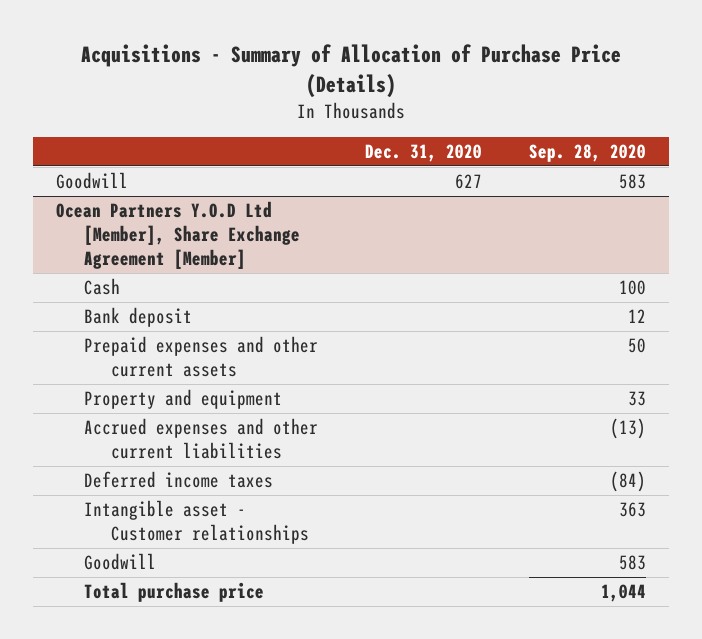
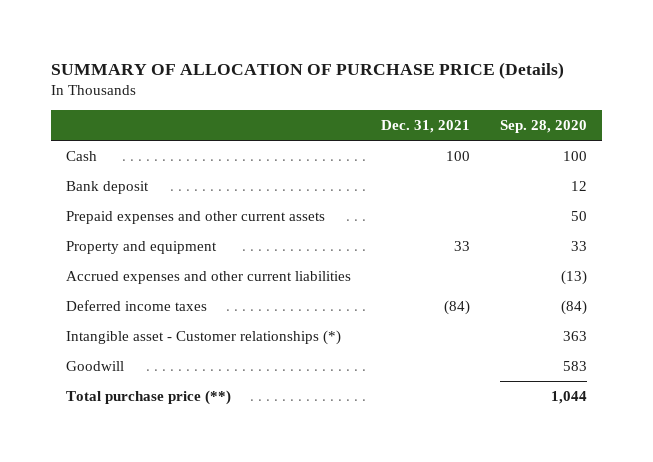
[81,44,622,98] Acquisitions - Summary of Allocation of Purchase Price (Details) -> [51,61,565,79] SUMMARY OF ALLOCATION OF PURCHASE PRICE (Details)
[364,143,482,162] Dec. 31, 2020 -> none
none -> [380,120,470,134] Dec. 31, 2021
[56,172,129,190] Goodwill -> none
[56,201,300,270] Ocean Partners Y.O.D Ltd [Member], Share Exchange Agreement [Member] -> none
[83,500,309,545] Intangible asset - Customer relationships -> [66,329,342,345] Intangible asset - Customer relationships (*)
[83,582,264,603] Total purchase price -> [66,389,232,405] Total purchase price (**)

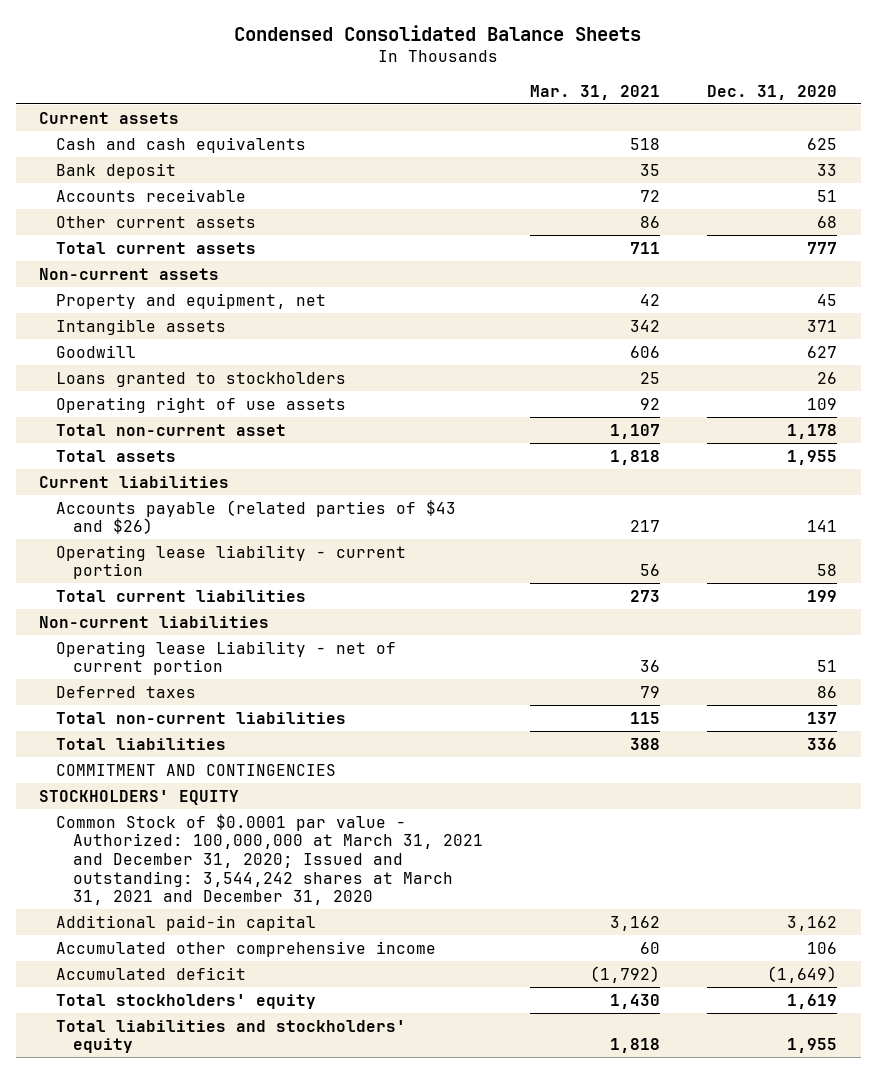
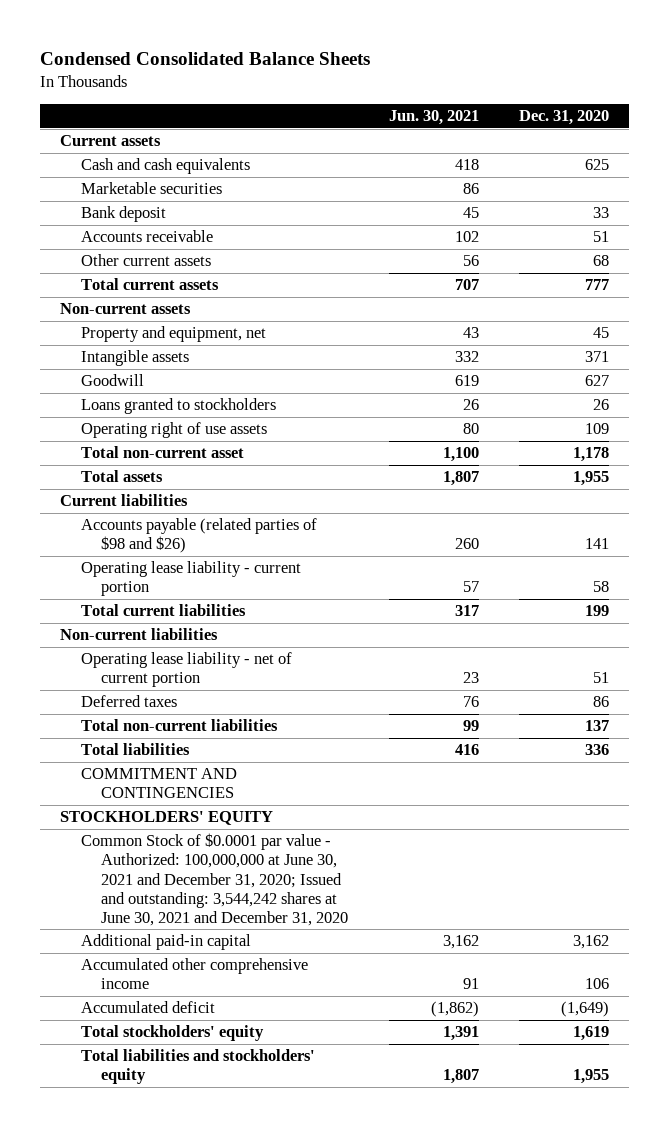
[530,84,661,100] Mar. 31, 2021 -> none
none -> [388,109,479,125] Jun. 30, 2021
none -> [80,182,222,195] Marketable securities
[56,499,457,535] Accounts payable (related parties of $43 and $26) -> [80,518,317,554] Accounts payable (related parties of $98 and $26)
[56,640,397,676] Operating lease Liability - net of current portion -> [80,652,292,688] Operating lease liability - net of current portion
[56,813,483,906] Common Stock of $0.0001 par value - Authorized: 100,000,000 at March 31, 2021 and December 31, 2020; Issued and outstanding: 3,544,242 shares at March 31, 2021 and December 31, 2020 -> [80,833,349,926] Common Stock of $0.0001 par value - Authorized: 100,000,000 at June 30, 2021 and December 31, 2020; Issued and outstanding: 3,544,242 shares at June 30, 2021 and December 31, 2020

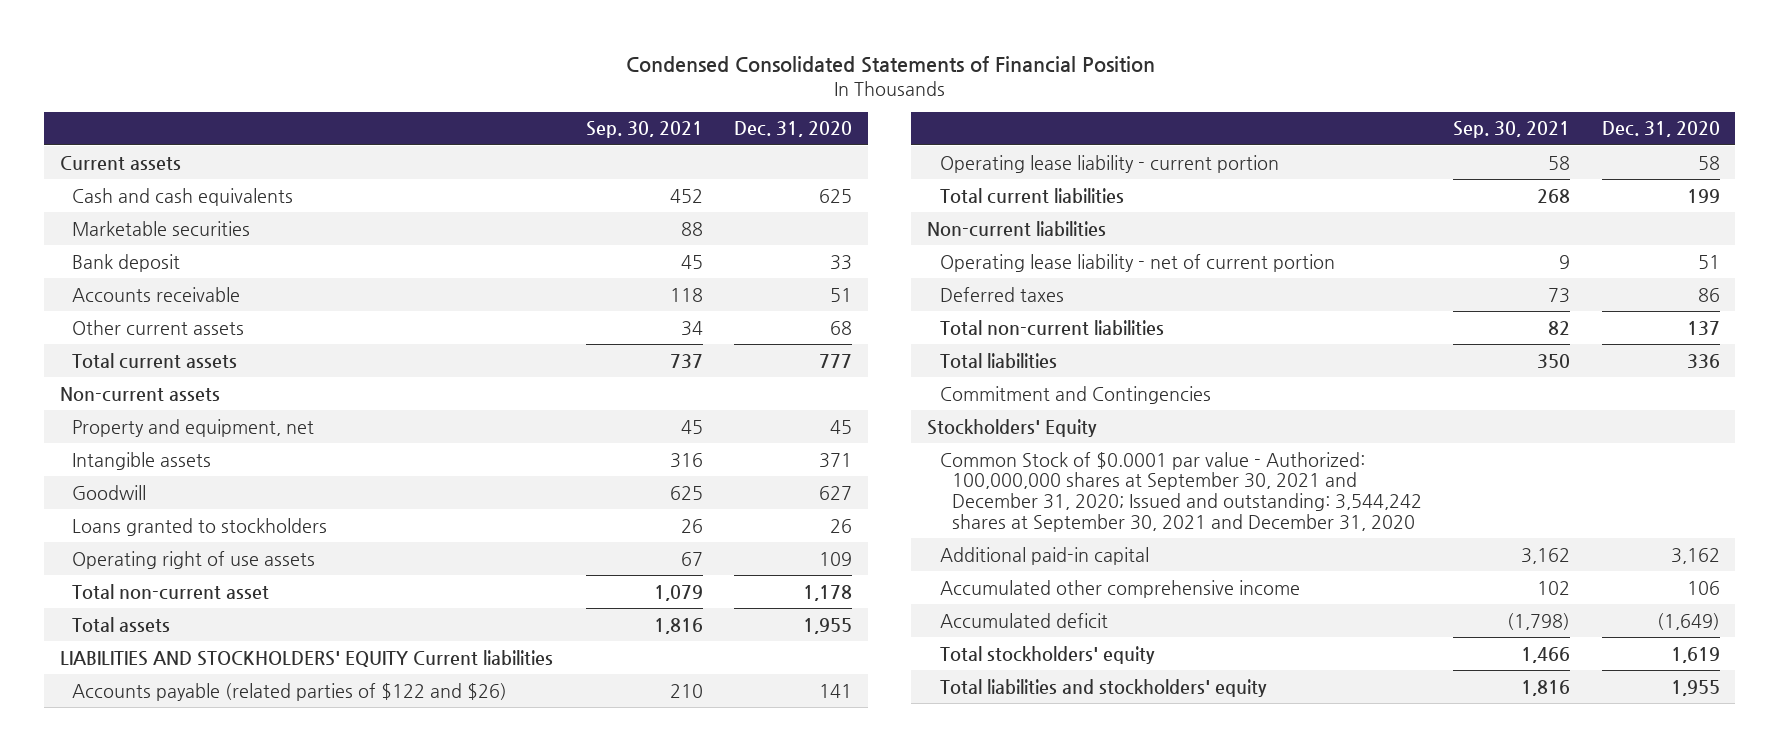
[39,52,370,66] Condensed Consolidated Balance Sheets -> [625,56,1155,74] Condensed Consolidated Statements of Financial Position
[388,109,479,125] Jun. 30, 2021 -> none
none -> [586,121,704,139] Sep. 30, 2021
[59,494,188,507] Current liabilities -> [59,649,553,667] LIABILITIES AND STOCKHOLDERS' EQUITY Current liabilities
[80,518,317,554] Accounts payable (related parties of $98 and $26) -> [72,682,508,701] Accounts payable (related parties of $122 and $26)
[80,768,237,799] COMMITMENT AND CONTINGENCIES -> [939,385,1211,404] Commitment and Contingencies
[59,811,273,826] STOCKHOLDERS' EQUITY -> [926,418,1097,437] Stockholders' Equity
[80,833,349,926] Common Stock of $0.0001 par value - Authorized: 100,000,000 at June 30, 2021 and December 31, 2020; Issued and outstanding: 3,544,242 shares at June 30, 2021 and December 31, 2020 -> [939,451,1423,532] Common Stock of $0.0001 par value - Authorized: 100,000,000 shares at September 30, 2021 and December 31, 2020; Issued and outstanding: 3,544,242 shares at September 30, 2021 and December 31, 2020

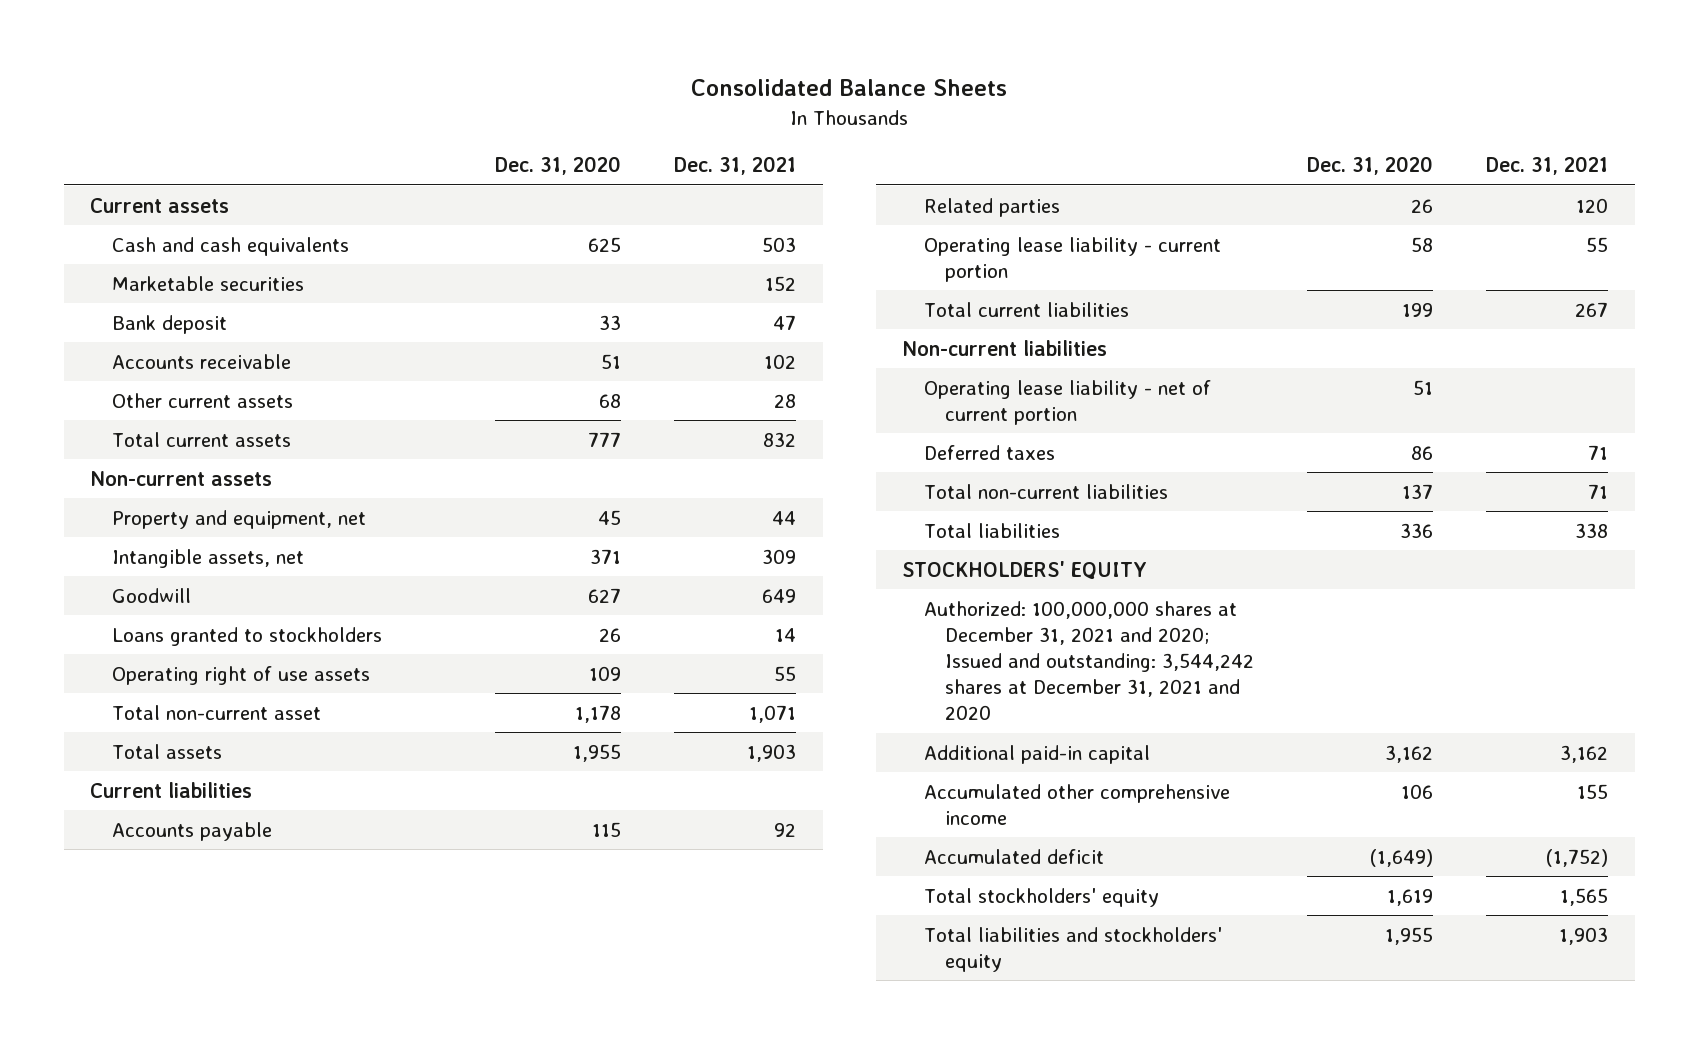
[625,56,1155,74] Condensed Consolidated Statements of Financial Position -> [691,79,1008,97] Consolidated Balance Sheets
[586,121,704,139] Sep. 30, 2021 -> none
none -> [674,156,797,176] Dec. 31, 2021
[72,451,212,470] Intangible assets -> [111,548,304,568] Intangible assets, net
[59,649,553,667] LIABILITIES AND STOCKHOLDERS' EQUITY Current liabilities -> [90,781,253,798] Current liabilities
[72,682,508,701] Accounts payable (related parties of $122 and $26) -> [111,821,272,841] Accounts payable
[819,683,853,698] 141 -> [592,821,622,837] 115
none -> [923,197,1060,217] Related parties
[939,385,1211,404] Commitment and Contingencies -> none
[926,418,1097,437] Stockholders' Equity -> [902,560,1148,580] STOCKHOLDERS' EQUITY
[939,451,1423,532] Common Stock of $0.0001 par value - Authorized: 100,000,000 shares at September 30, 2021 and December 31, 2020; Issued and outstanding: 3,544,242 shares at September 30, 2021 and December 31, 2020 -> [923,600,1255,721] Authorized: 100,000,000 shares at December 31, 2021 and 2020; Issued and outstanding: 3,544,242 shares at December 31, 2021 and 2020

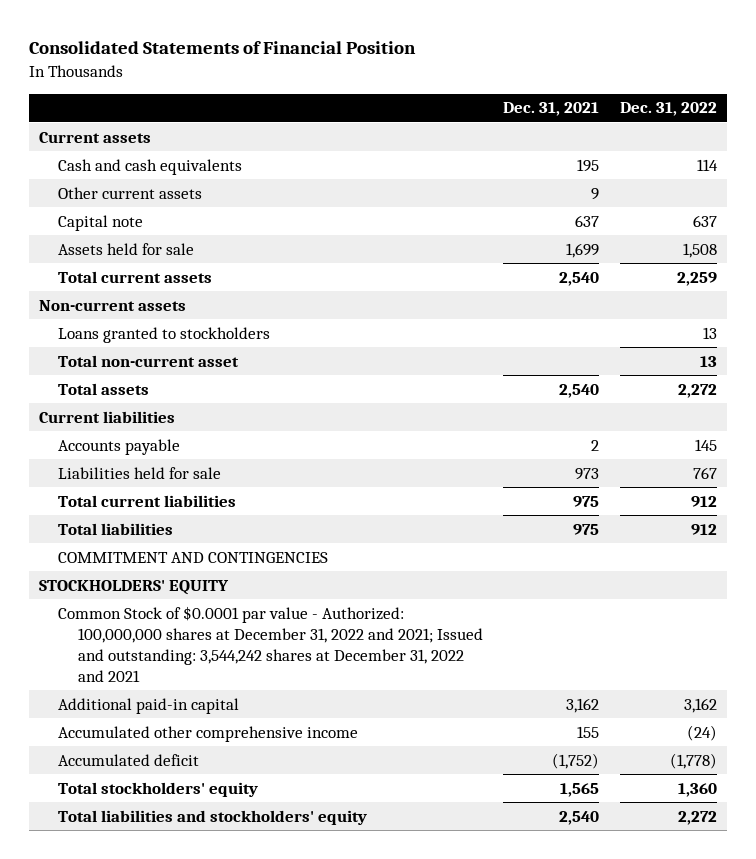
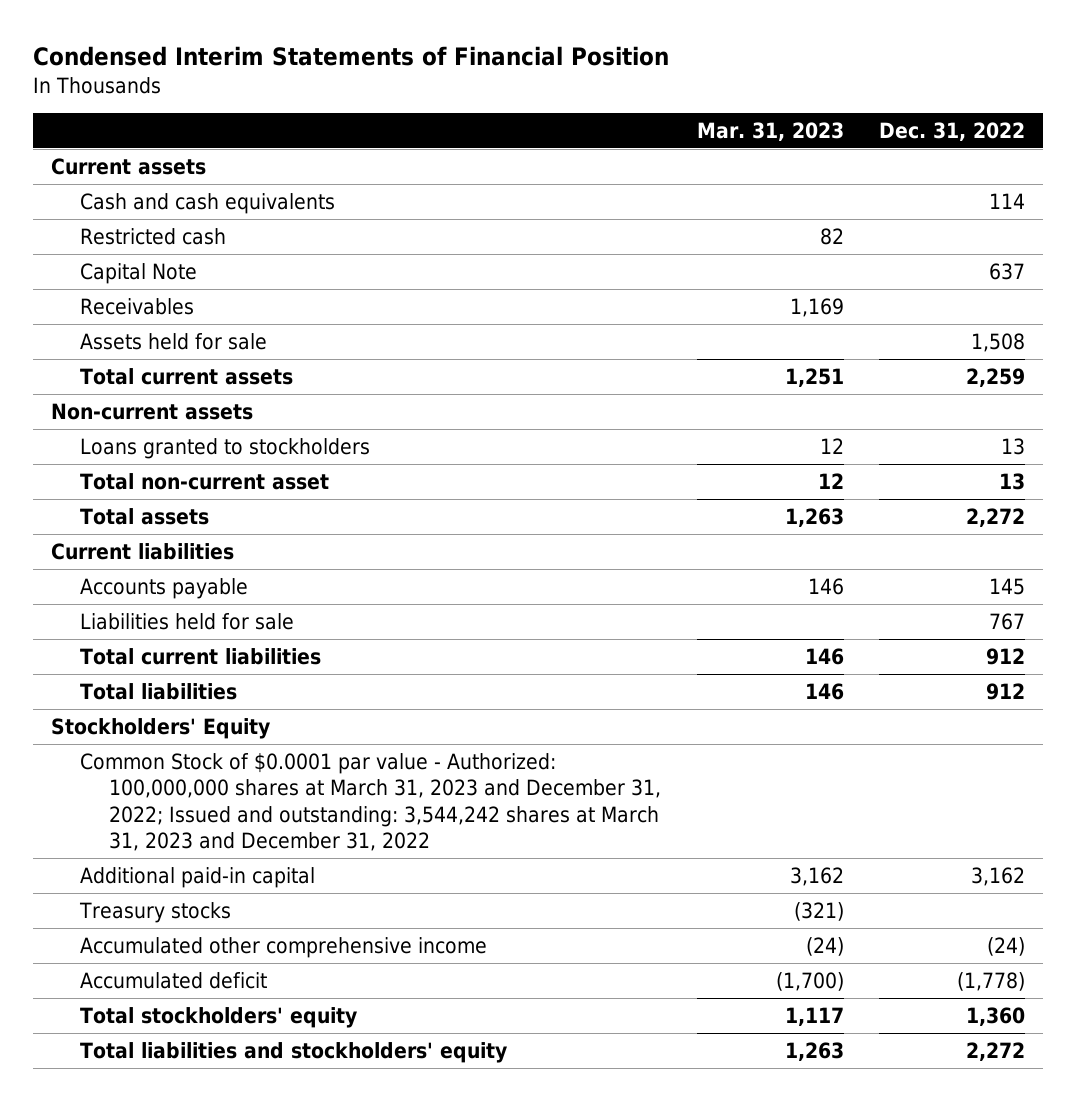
[28,41,416,55] Consolidated Statements of Financial Position -> [32,45,669,66] Condensed Interim Statements of Financial Position
[503,102,600,117] Dec. 31, 2021 -> none
none -> [696,121,844,141] Mar. 31, 2023
[58,186,203,199] Other current assets -> none
none -> [79,227,226,245] Restricted cash
[58,214,144,231] Capital note -> [79,262,197,284] Capital Note
none -> [79,297,194,315] Receivables
[58,551,329,563] COMMITMENT AND CONTINGENCIES -> none
[38,579,229,595] STOCKHOLDERS' EQUITY -> [50,717,270,739] Stockholders' Equity
[58,605,483,682] Common Stock of $0.0001 par value - Authorized: 100,000,000 shares at December 31, 2022 and 2021; Issued and outstanding: 3,544,242 shares at December 31, 2022 and 2021 -> [79,752,661,852] Common Stock of $0.0001 par value - Authorized: 100,000,000 shares at March 31, 2023 and December 31, 2022; Issued and outstanding: 3,544,242 shares at March 31, 2023 and December 31, 2022
none -> [78,901,231,923] Treasury stocks

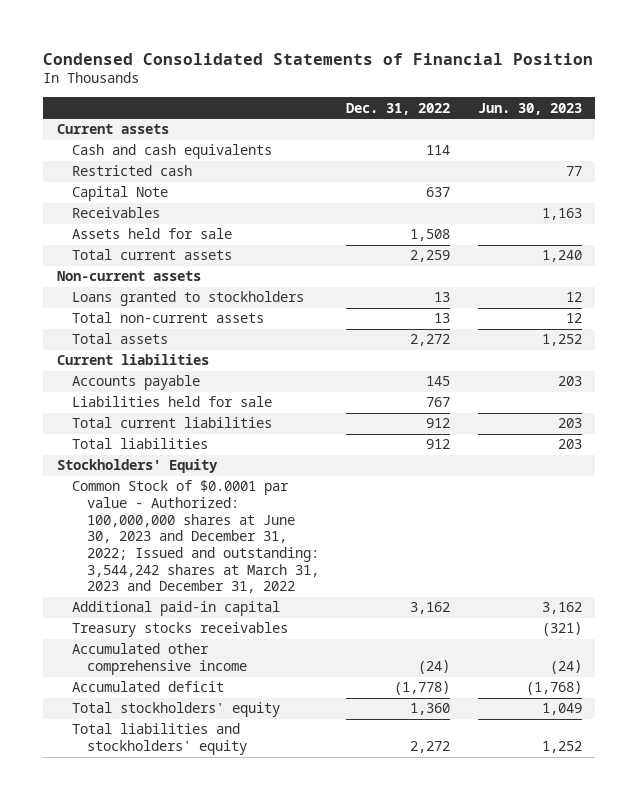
[32,45,669,66] Condensed Interim Statements of Financial Position -> [43,52,594,65] Condensed Consolidated Statements of Financial Position
[696,121,844,141] Mar. 31, 2023 -> none
none -> [477,102,582,115] Jun. 30, 2023
[79,472,329,490] Total non-current asset -> [71,312,264,324] Total non-current assets
[79,752,661,852] Common Stock of $0.0001 par value - Authorized: 100,000,000 shares at March 31, 2023 and December 31, 2022; Issued and outstanding: 3,544,242 shares at March 31, 2023 and December 31, 2022 -> [71,480,319,594] Common Stock of $0.0001 par value - Authorized: 100,000,000 shares at June 30, 2023 and December 31, 2022; Issued and outstanding: 3,544,242 shares at March 31, 2023 and December 31, 2022
[78,901,231,923] Treasury stocks -> [71,622,288,638] Treasury stocks receivables

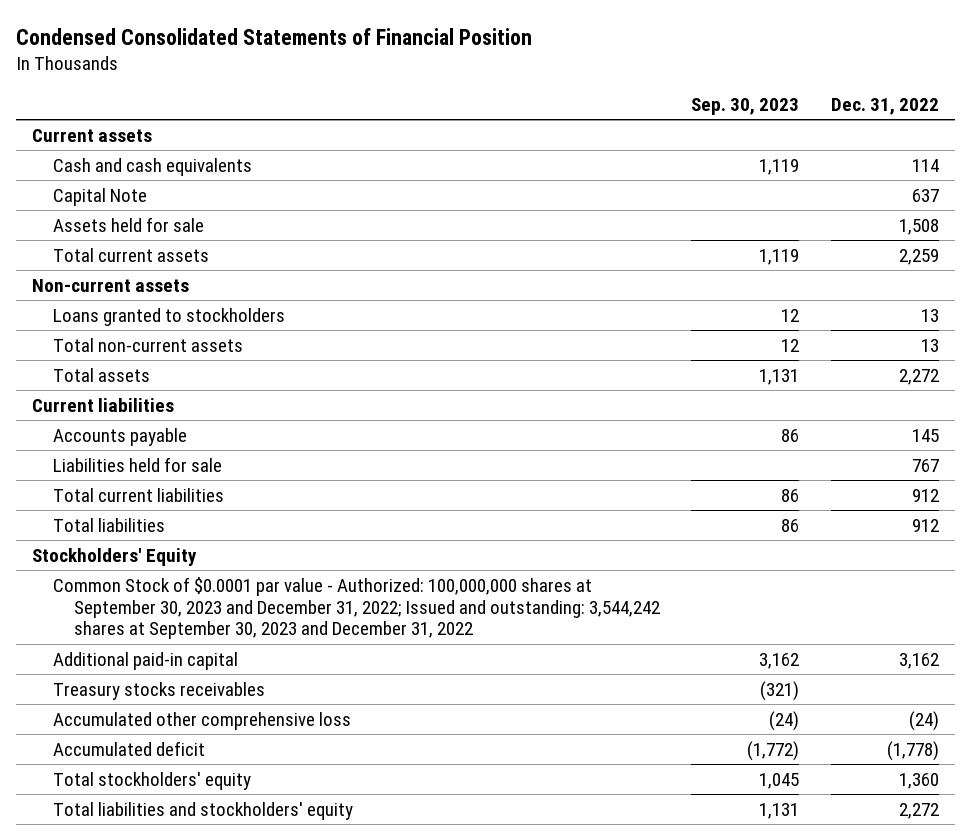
[477,102,582,115] Jun. 30, 2023 -> none
none -> [691,97,800,115] Sep. 30, 2023
[71,165,192,177] Restricted cash -> none
[71,207,160,219] Receivables -> none
[71,480,319,594] Common Stock of $0.0001 par value - Authorized: 100,000,000 shares at June 30, 2023 and December 31, 2022; Issued and outstanding: 3,544,242 shares at March 31, 2023 and December 31, 2022 -> [52,576,660,640] Common Stock of $0.0001 par value - Authorized: 100,000,000 shares at September 30, 2023 and December 31, 2022; Issued and outstanding: 3,544,242 shares at September 30, 2023 and December 31, 2022
[71,643,247,676] Accumulated other comprehensive income -> [52,711,351,730] Accumulated other comprehensive loss

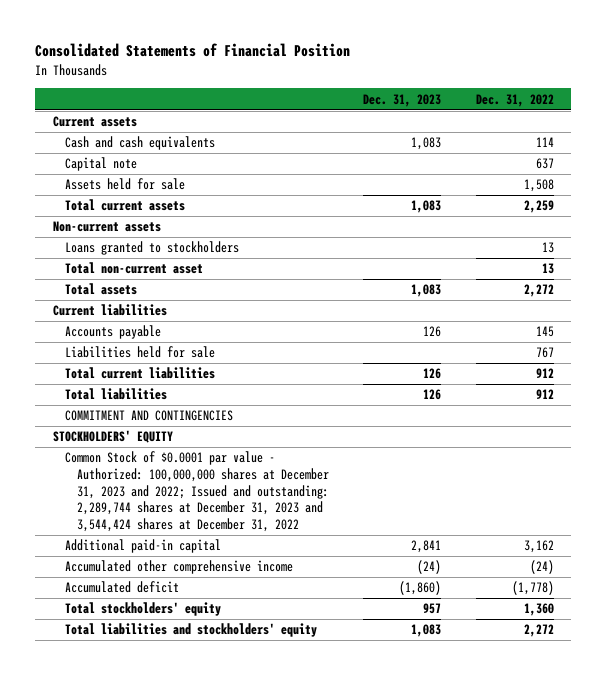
[15,27,532,45] Condensed Consolidated Statements of Financial Position -> [35,43,351,58] Consolidated Statements of Financial Position
[691,97,800,115] Sep. 30, 2023 -> none
none -> [363,93,442,107] Dec. 31, 2023
[52,187,147,206] Capital Note -> [64,157,137,172] Capital note
[52,337,243,352] Total non-current assets -> [64,262,203,275] Total non-current asset
none -> [64,410,233,422] COMMITMENT AND CONTINGENCIES
[31,547,197,566] Stockholders' Equity -> [52,430,173,444] STOCKHOLDERS' EQUITY
[52,576,660,640] Common Stock of $0.0001 par value - Authorized: 100,000,000 shares at September 30, 2023 and December 31, 2022; Issued and outstanding: 3,544,242 shares at September 30, 2023 and December 31, 2022 -> [64,451,329,532] Common Stock of $0.0001 par value - Authorized: 100,000,000 shares at December 31, 2023 and 2022; Issued and outstanding: 2,289,744 shares at December 31, 2023 and 3,544,424 shares at December 31, 2022
[52,681,265,700] Treasury stocks receivables -> none
[52,711,351,730] Accumulated other comprehensive loss -> [64,560,293,575] Accumulated other comprehensive income

